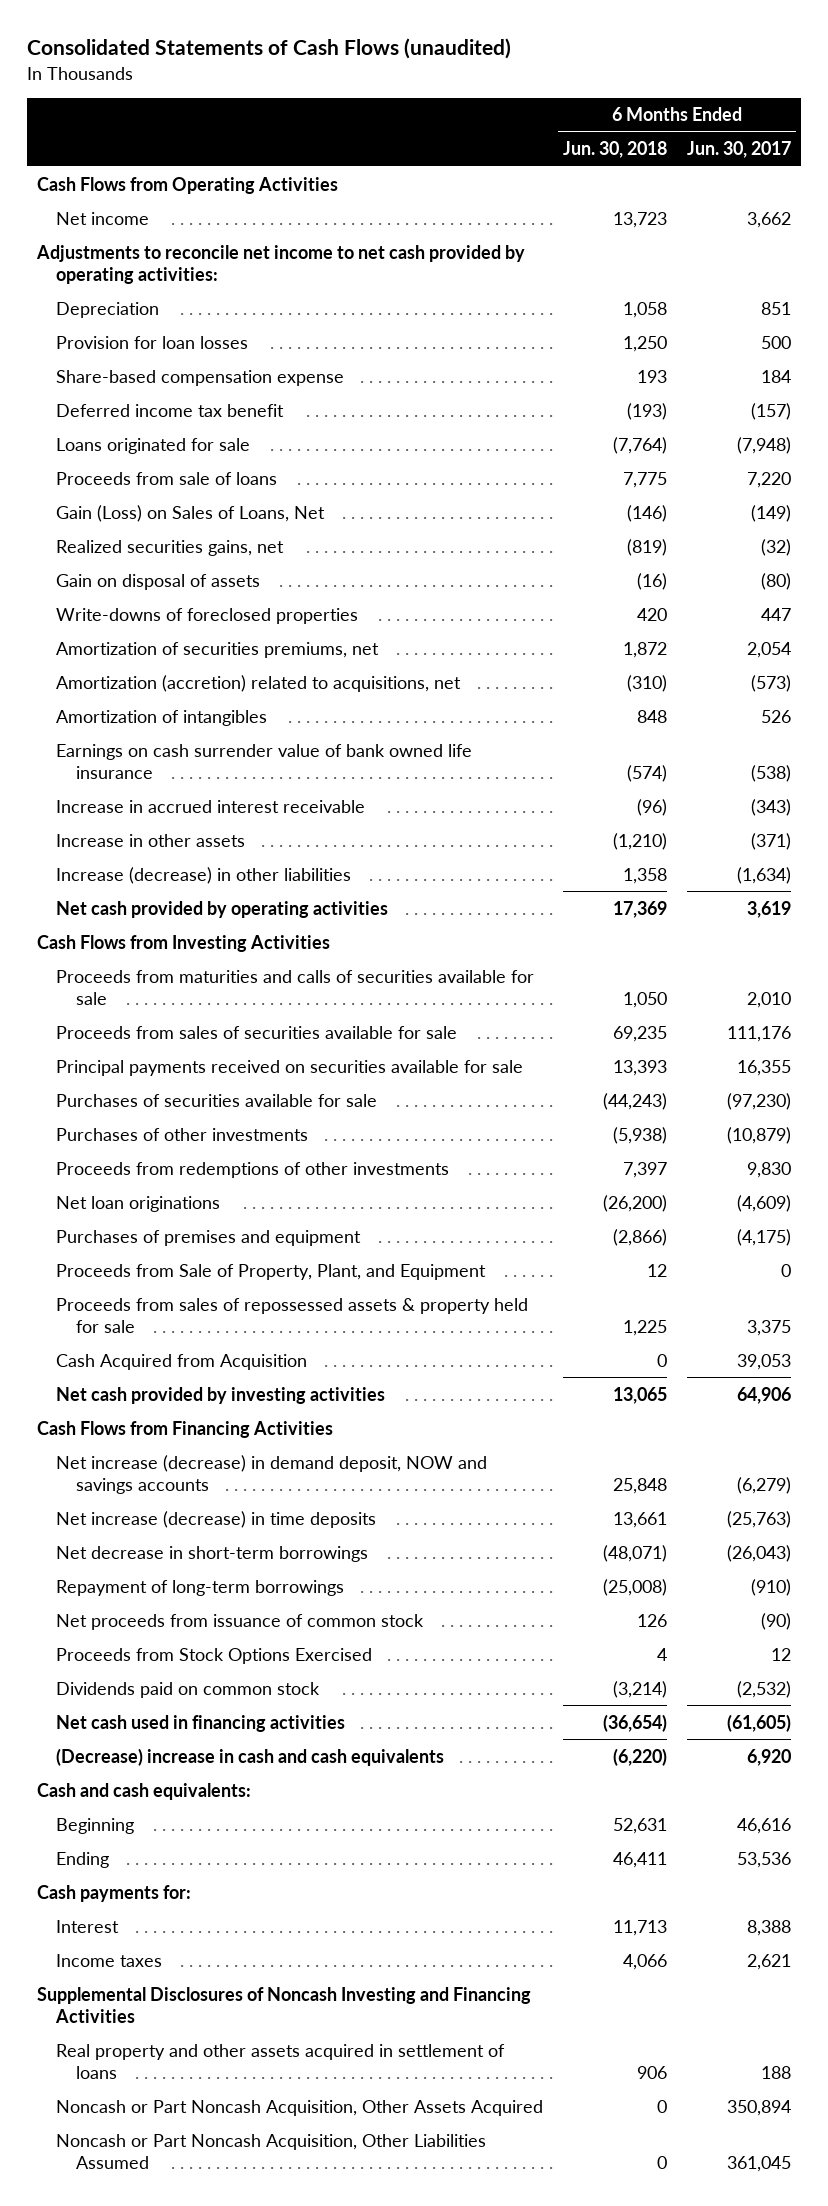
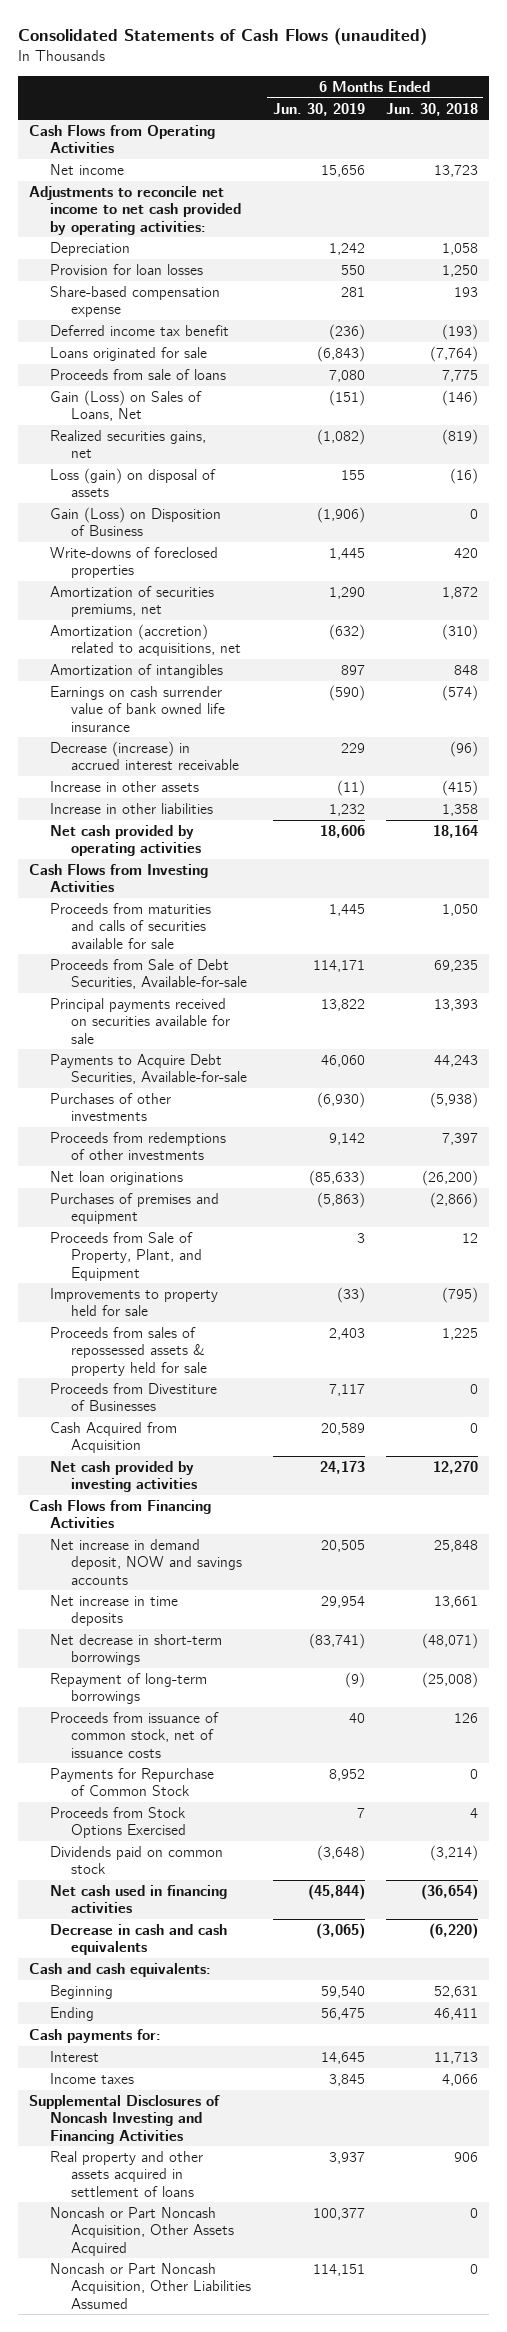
[687,141,792,159] Jun. 30, 2017 -> none
none -> [272,102,365,116] Jun. 30, 2019
[56,573,261,590] Gain on disposal of assets -> [49,467,216,498] Loss (gain) on disposal of assets
none -> [49,506,221,537] Gain (Loss) on Disposition of Business
[56,799,366,813] Increase in accrued interest receivable -> [49,740,240,771] Decrease (increase) in accrued interest receivable
[613,832,668,850] (1,210) -> [442,779,479,796] (415)
[56,866,352,884] Increase (decrease) in other liabilities -> [49,802,213,814] Increase in other liabilities
[613,900,668,918] 17,369 -> [433,824,479,838] 18,164
[56,1025,458,1039] Proceeds from sales of securities available for sale -> [49,958,248,990] Proceeds from Sale of Debt Securities, Available-for-sale
[56,1093,378,1107] Purchases of securities available for sale -> none
none -> [49,1053,248,1085] Payments to Acquire Debt Securities, Available-for-sale
none -> [49,1287,218,1317] Improvements to property held for sale
none -> [49,1382,217,1412] Proceeds from Divestiture of Businesses
[613,1386,668,1404] 13,065 -> [433,1460,479,1474] 12,270
[56,1454,488,1494] Net increase (decrease) in demand deposit, NOW and savings accounts -> [49,1538,243,1585] Net increase in demand deposit, NOW and savings accounts
[56,1510,377,1528] Net increase (decrease) in time deposits -> [49,1594,178,1627] Net increase in time deposits
[56,1613,425,1630] Net proceeds from issuance of common stock -> [49,1711,219,1758] Proceeds from issuance of common stock, net of issuance costs
none -> [49,1767,214,1797] Payments for Repurchase of Common Stock
[56,1747,445,1766] (Decrease) increase in cash and cash equivalents -> [49,1923,227,1956] Decrease in cash and cash equivalents

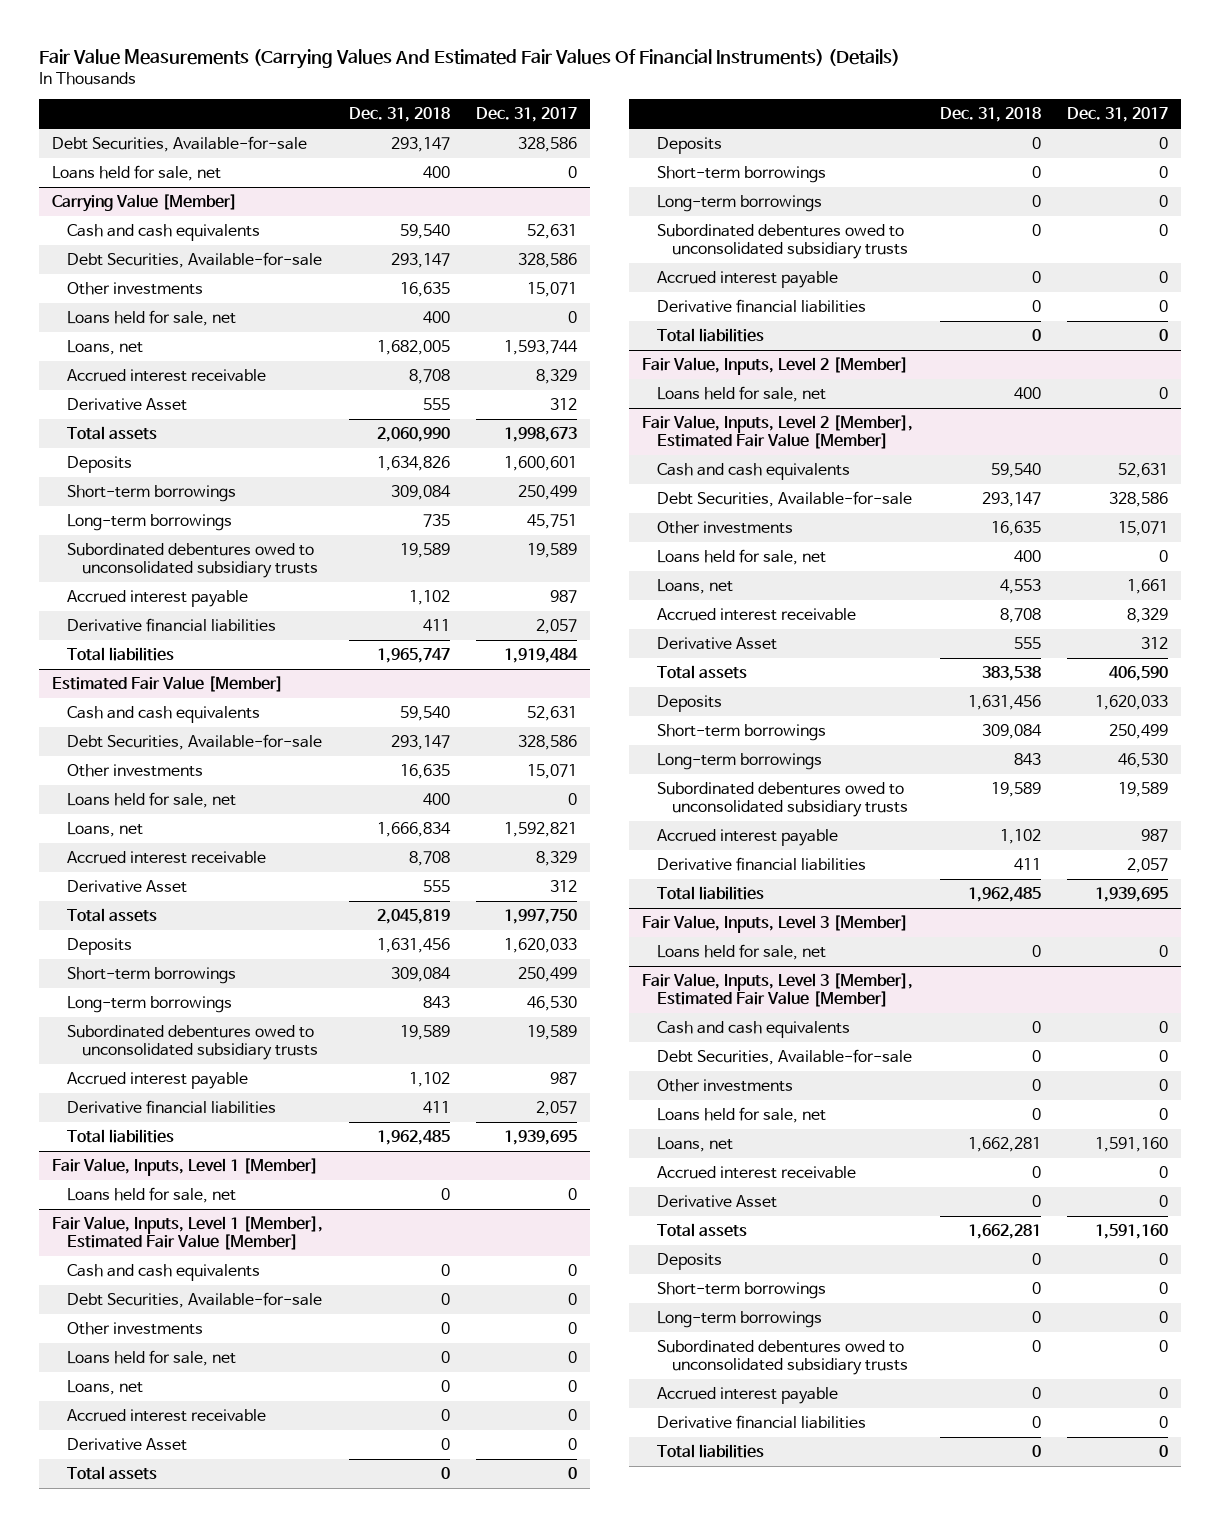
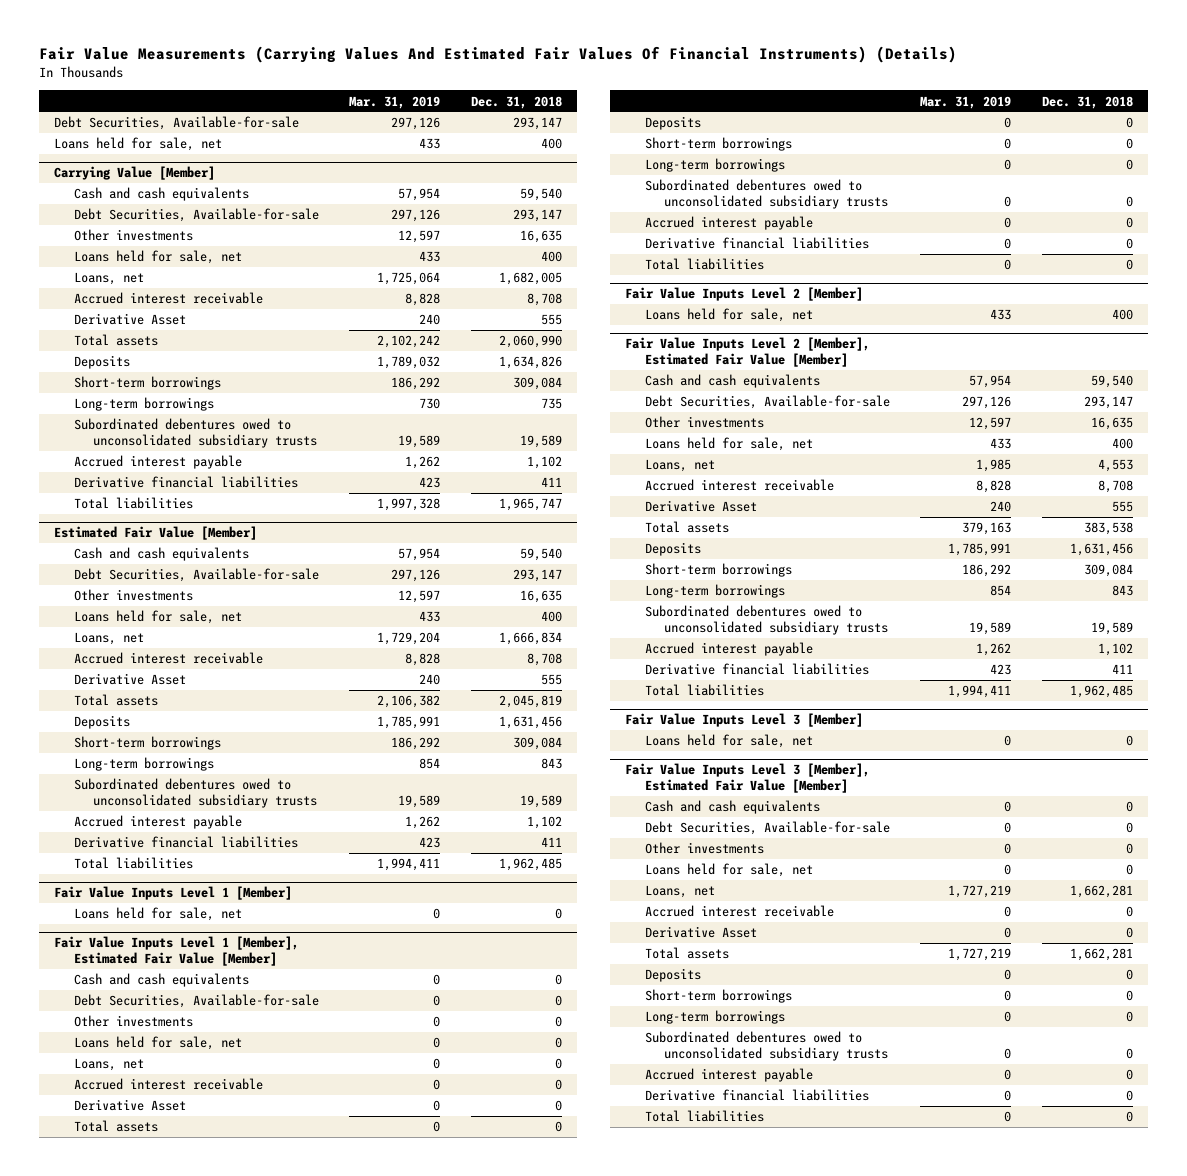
[476,107,578,123] Dec. 31, 2017 -> none
none -> [349,95,441,109] Mar. 31, 2019
[51,1158,318,1177] Fair Value, Inputs, Level 1 [Member] -> [54,886,293,901] Fair Value Inputs Level 1 [Member]
[51,1216,323,1251] Fair Value, Inputs, Level 1 [Member], Estimated Fair Value [Member] -> [54,936,300,967] Fair Value Inputs Level 1 [Member], Estimated Fair Value [Member]
[642,357,909,376] Fair Value, Inputs, Level 2 [Member] -> [625,287,864,302] Fair Value Inputs Level 2 [Member]
[642,415,914,450] Fair Value, Inputs, Level 2 [Member], Estimated Fair Value [Member] -> [625,337,871,368] Fair Value Inputs Level 2 [Member], Estimated Fair Value [Member]
[642,915,909,934] Fair Value, Inputs, Level 3 [Member] -> [625,713,864,728] Fair Value Inputs Level 3 [Member]
[642,973,914,1008] Fair Value, Inputs, Level 3 [Member], Estimated Fair Value [Member] -> [625,763,871,794] Fair Value Inputs Level 3 [Member], Estimated Fair Value [Member]

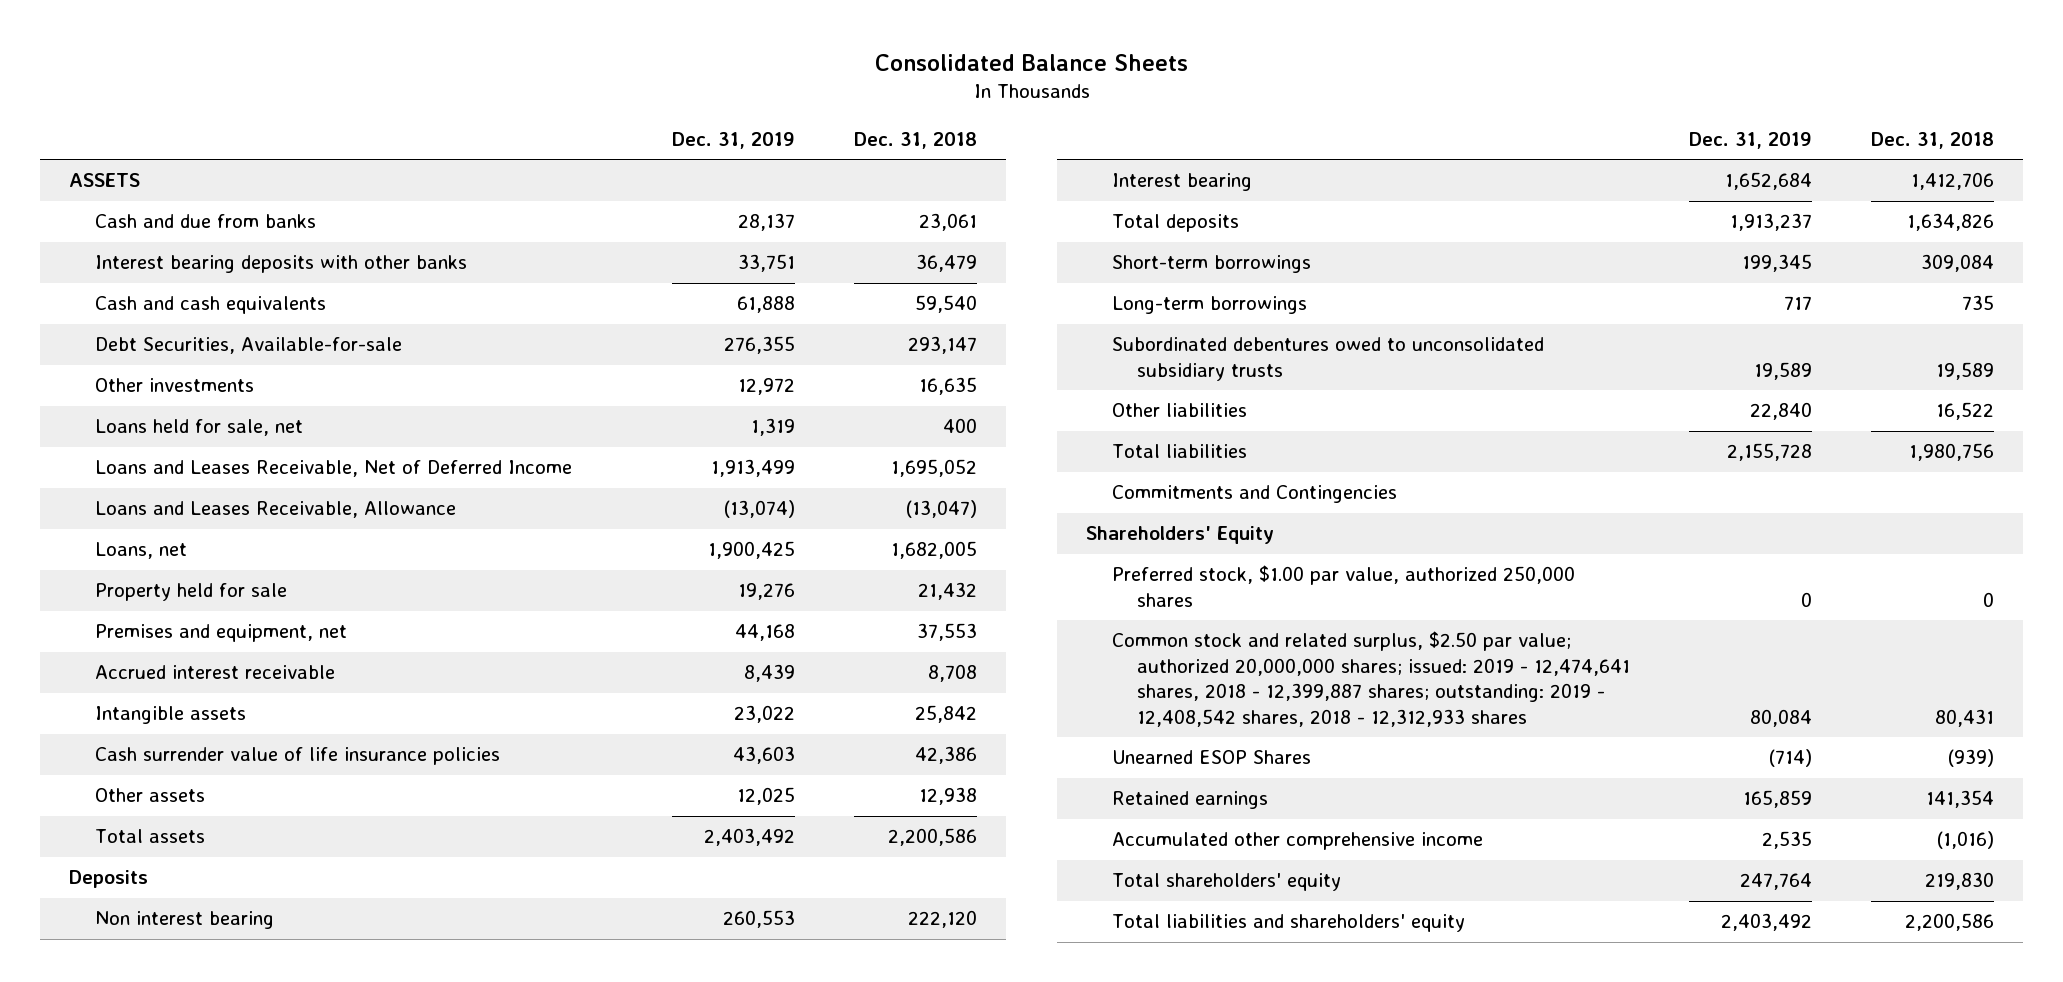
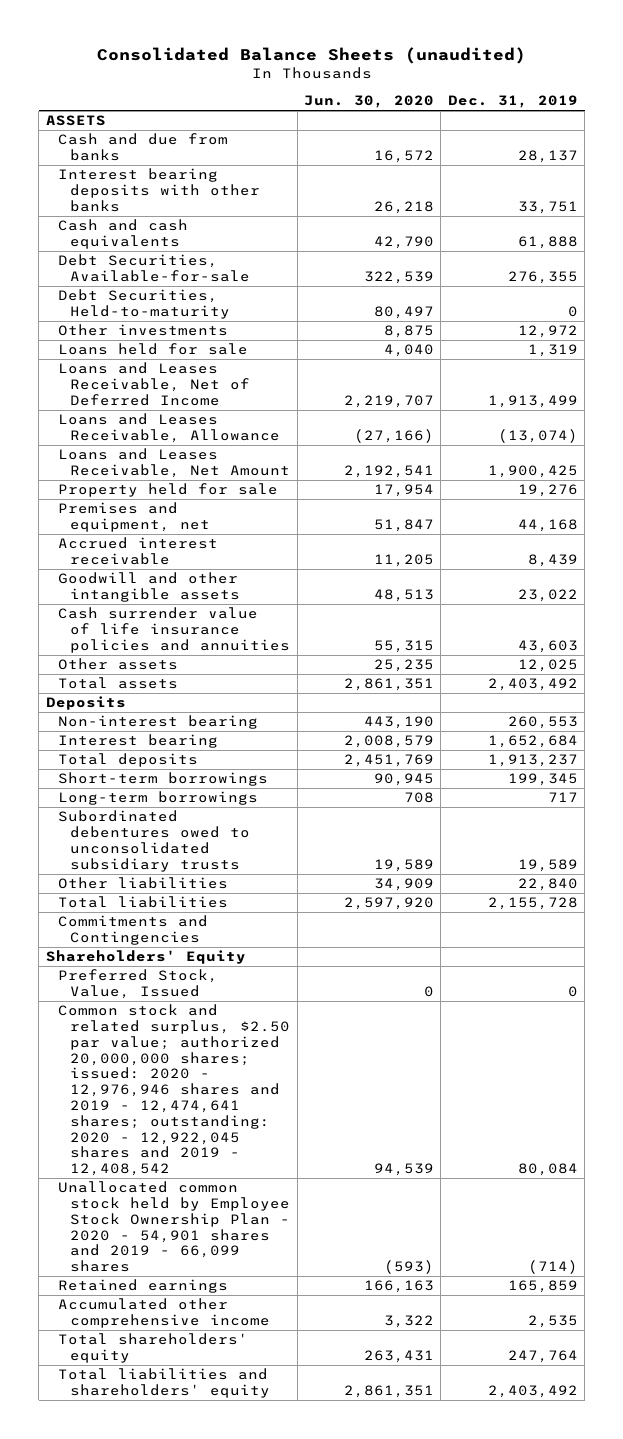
[874,54,1188,72] Consolidated Balance Sheets -> [96,46,526,64] Consolidated Balance Sheets (unaudited)
[853,131,977,149] Dec. 31, 2018 -> none
none -> [304,95,435,109] Jun. 30, 2020
none -> [57,289,231,320] Debt Securities, Held-to-maturity
[94,419,303,437] Loans held for sale, net -> [57,343,248,356] Loans held for sale
[94,542,187,560] Loans, net -> [57,448,291,479] Loans and Leases Receivable, Net Amount
[94,706,246,725] Intangible assets -> [57,572,241,603] Goodwill and other intangible assets
[94,747,500,766] Cash surrender value of life insurance policies -> [57,607,291,653] Cash surrender value of life insurance policies and annuities
[94,911,274,930] Non interest bearing -> [57,715,258,730] Non-interest bearing
[1111,565,1575,607] Preferred stock, $1.00 par value, authorized 250,000 shares -> [57,969,218,1000] Preferred Stock, Value, Issued
[1111,631,1631,727] Common stock and related surplus, $2.50 par value; authorized 20,000,000 shares; issued: 2019 - 12,474,641 shares, 2018 - 12,399,887 shares; outstanding: 2019 - 12,408,542 shares, 2018 - 12,312,933 shares -> [57,1004,291,1177] Common stock and related surplus, $2.50 par value; authorized 20,000,000 shares; issued: 2020 - 12,976,946 shares and 2019 - 12,474,641 shares; outstanding: 2020 - 12,922,045 shares and 2019 - 12,408,542
[1111,750,1311,765] Unearned ESOP Shares -> [57,1181,291,1273] Unallocated common stock held by Employee Stock Ownership Plan - 2020 - 54,901 shares and 2019 - 66,099 shares

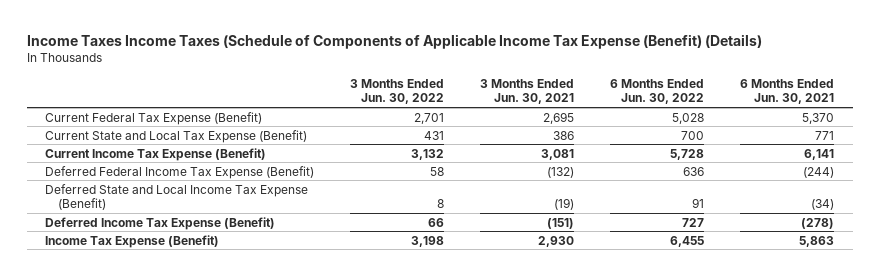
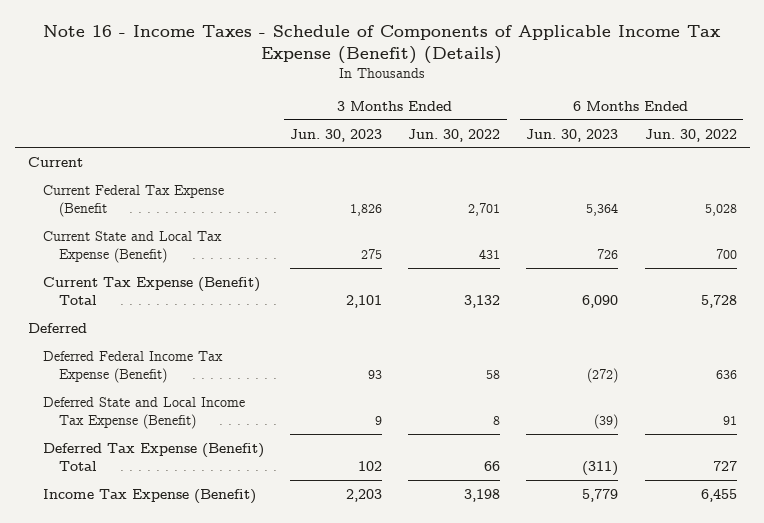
[26,33,762,49] Income Taxes Income Taxes (Schedule of Components of Applicable Income Tax Expense (Benefit) (Details) -> [43,24,722,64] Note 16 - Income Taxes - Schedule of Components of Applicable Income Tax Expense (Benefit) (Details)
[480,78,575,105] 3 Months Ended Jun. 30, 2021 -> none
[740,78,835,105] 6 Months Ended Jun. 30, 2021 -> none
none -> [290,128,383,142] Jun. 30, 2023
none -> [526,128,619,142] Jun. 30, 2023
none -> [27,156,83,167] Current
[44,111,262,125] Current Federal Tax Expense (Benefit) -> [43,184,225,218] Current Federal Tax Expense (Benefit
[44,147,266,161] Current Income Tax Expense (Benefit) -> [43,276,261,306] Current Tax Expense (Benefit) Total
none -> [27,322,87,333] Deferred
[44,216,275,230] Deferred Income Tax Expense (Benefit) -> [43,442,265,472] Deferred Tax Expense (Benefit) Total

